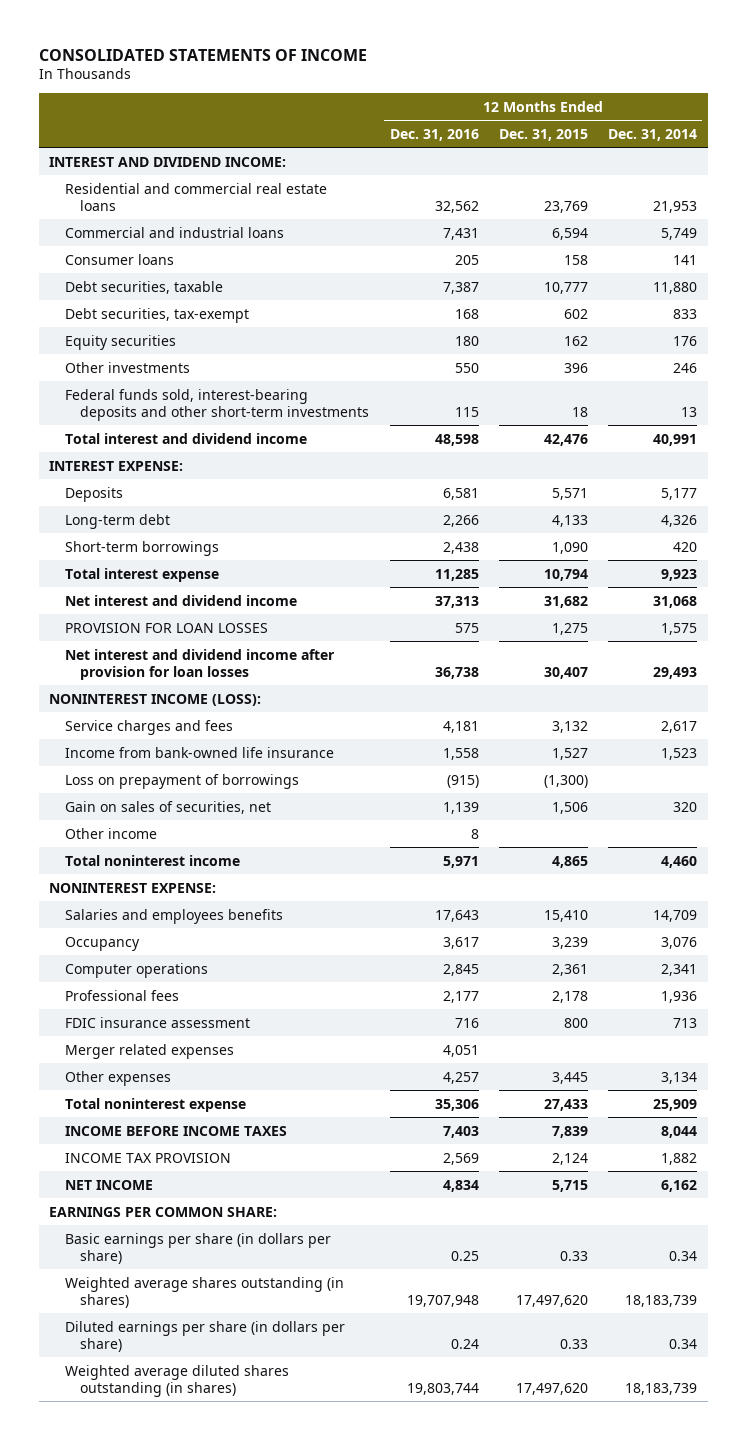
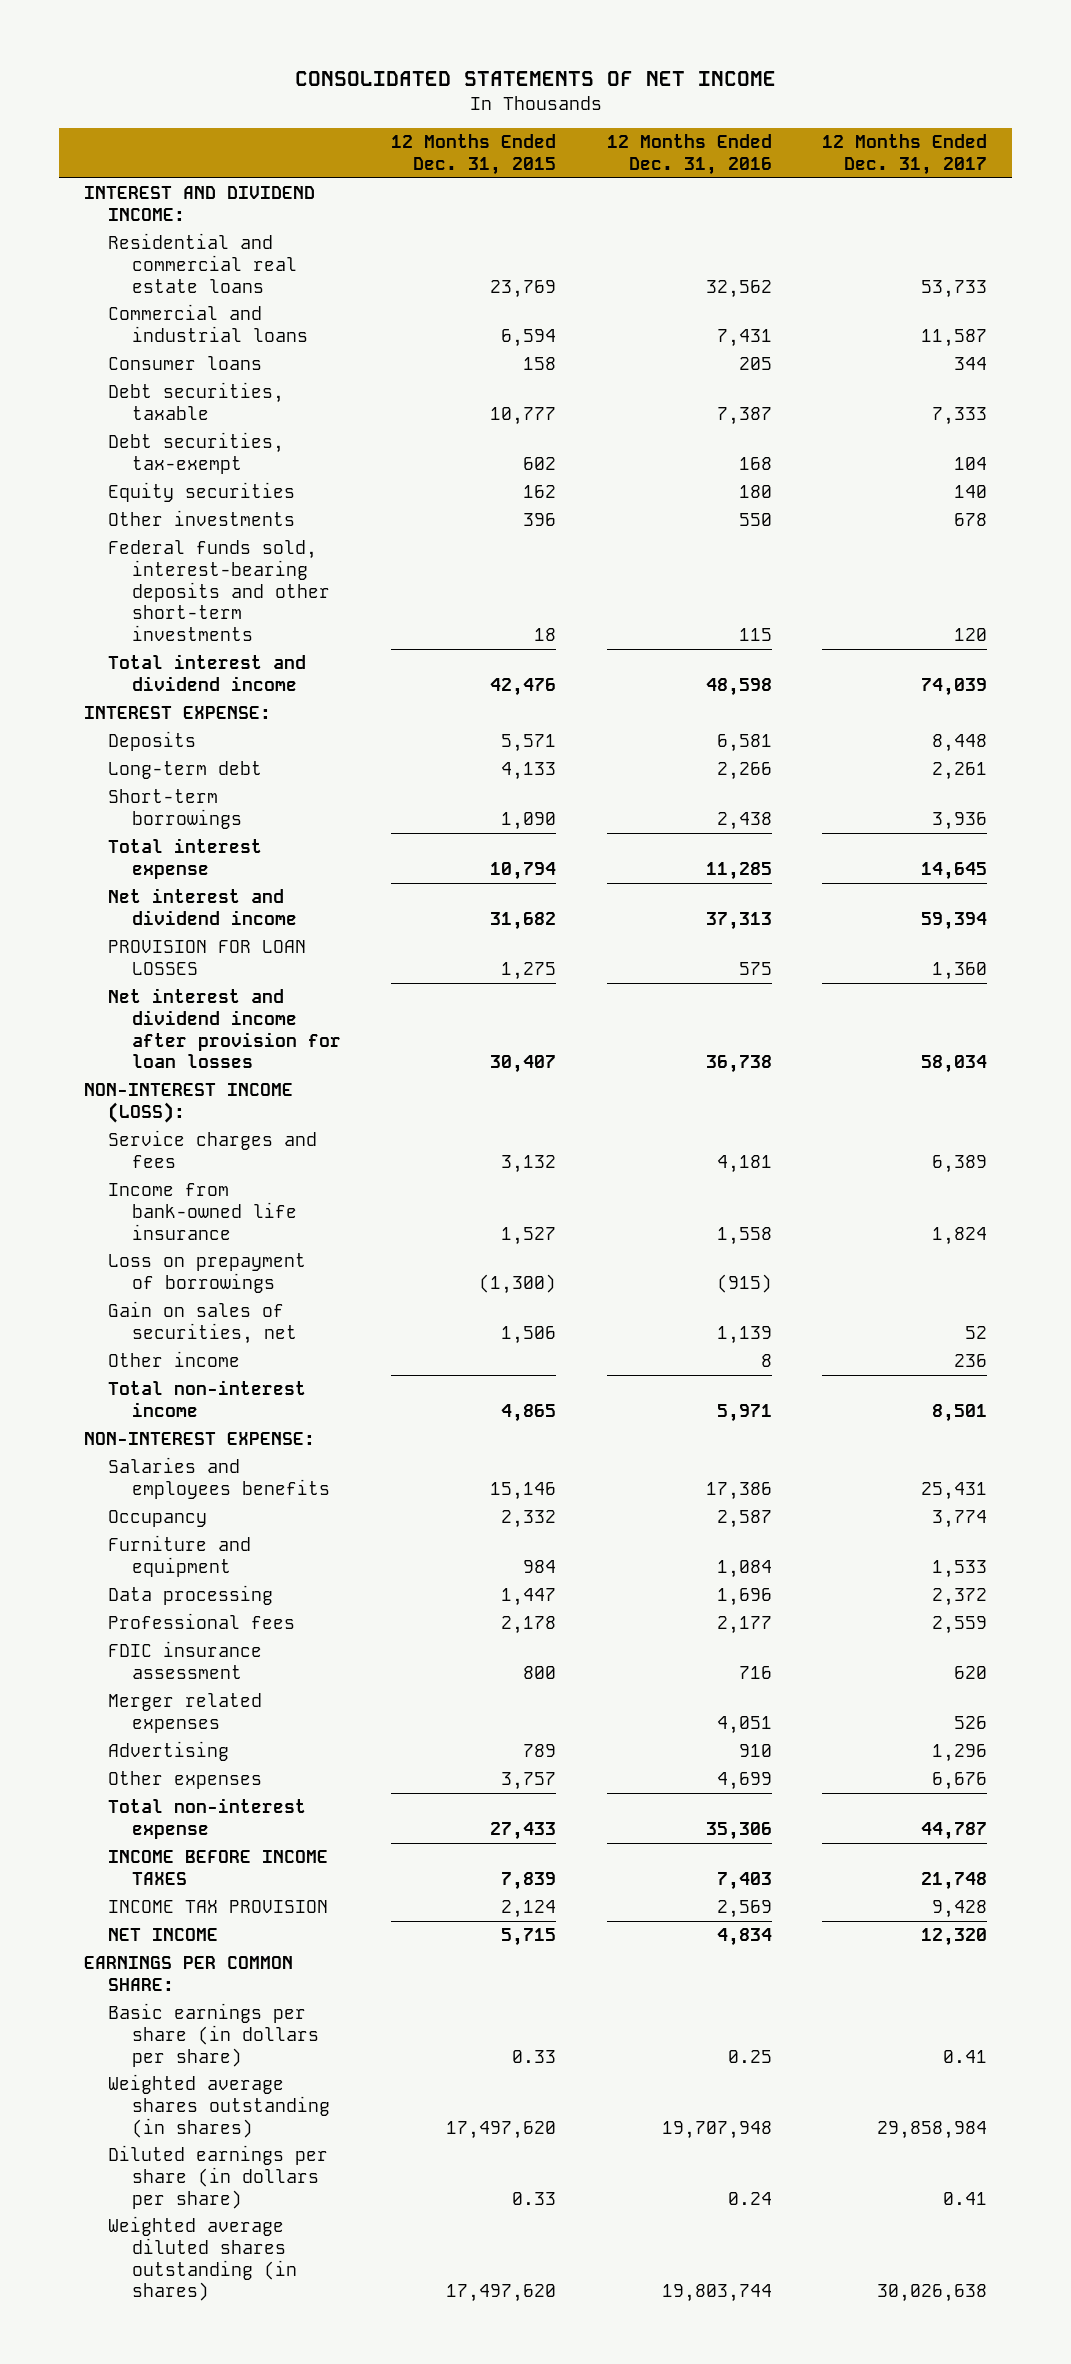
[39,48,368,61] CONSOLIDATED STATEMENTS OF INCOME -> [294,71,776,87] CONSOLIDATED STATEMENTS OF NET INCOME
[608,128,698,141] Dec. 31, 2014 -> none
none -> [822,134,988,176] 12 Months Ended Dec. 31, 2017
[49,693,262,706] NONINTEREST INCOME (LOSS): -> [84,1083,294,1123] NON-INTEREST INCOME (LOSS):
[64,962,208,978] Computer operations -> none
[64,854,240,866] Total noninterest income -> [108,1380,307,1417] Total non-interest income
[49,882,217,893] NONINTEREST EXPENSE: -> [84,1432,316,1446] NON-INTEREST EXPENSE:
[434,909,479,922] 17,643 -> [705,1481,772,1500] 17,386
[543,909,588,922] 15,410 -> [490,1481,557,1500] 15,146
[442,936,479,949] 3,617 -> [716,1510,772,1529] 2,587
[551,936,588,949] 3,239 -> [501,1510,557,1529] 2,332
none -> [108,1535,252,1577] Furniture and equipment
none -> [108,1585,274,1606] Data processing
none -> [108,1741,230,1762] Advertising
[442,1071,479,1084] 4,257 -> [716,1772,772,1791] 4,699
[551,1071,588,1084] 3,445 -> [501,1772,557,1791] 3,757
[64,1097,246,1112] Total noninterest expense -> [108,1798,307,1839] Total non-interest expense

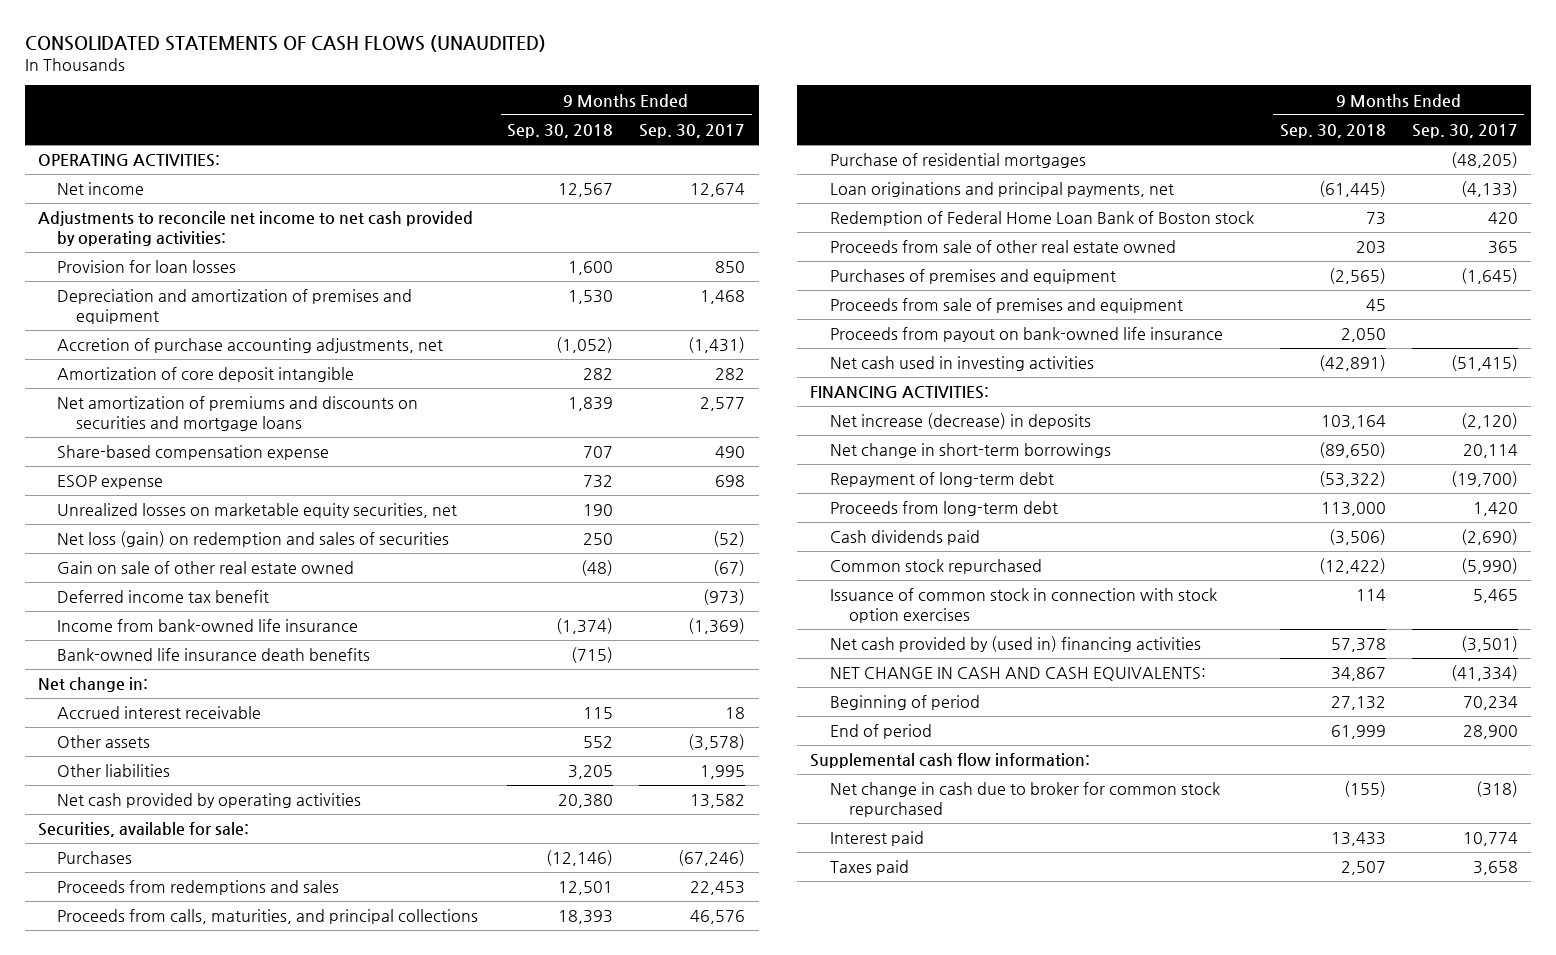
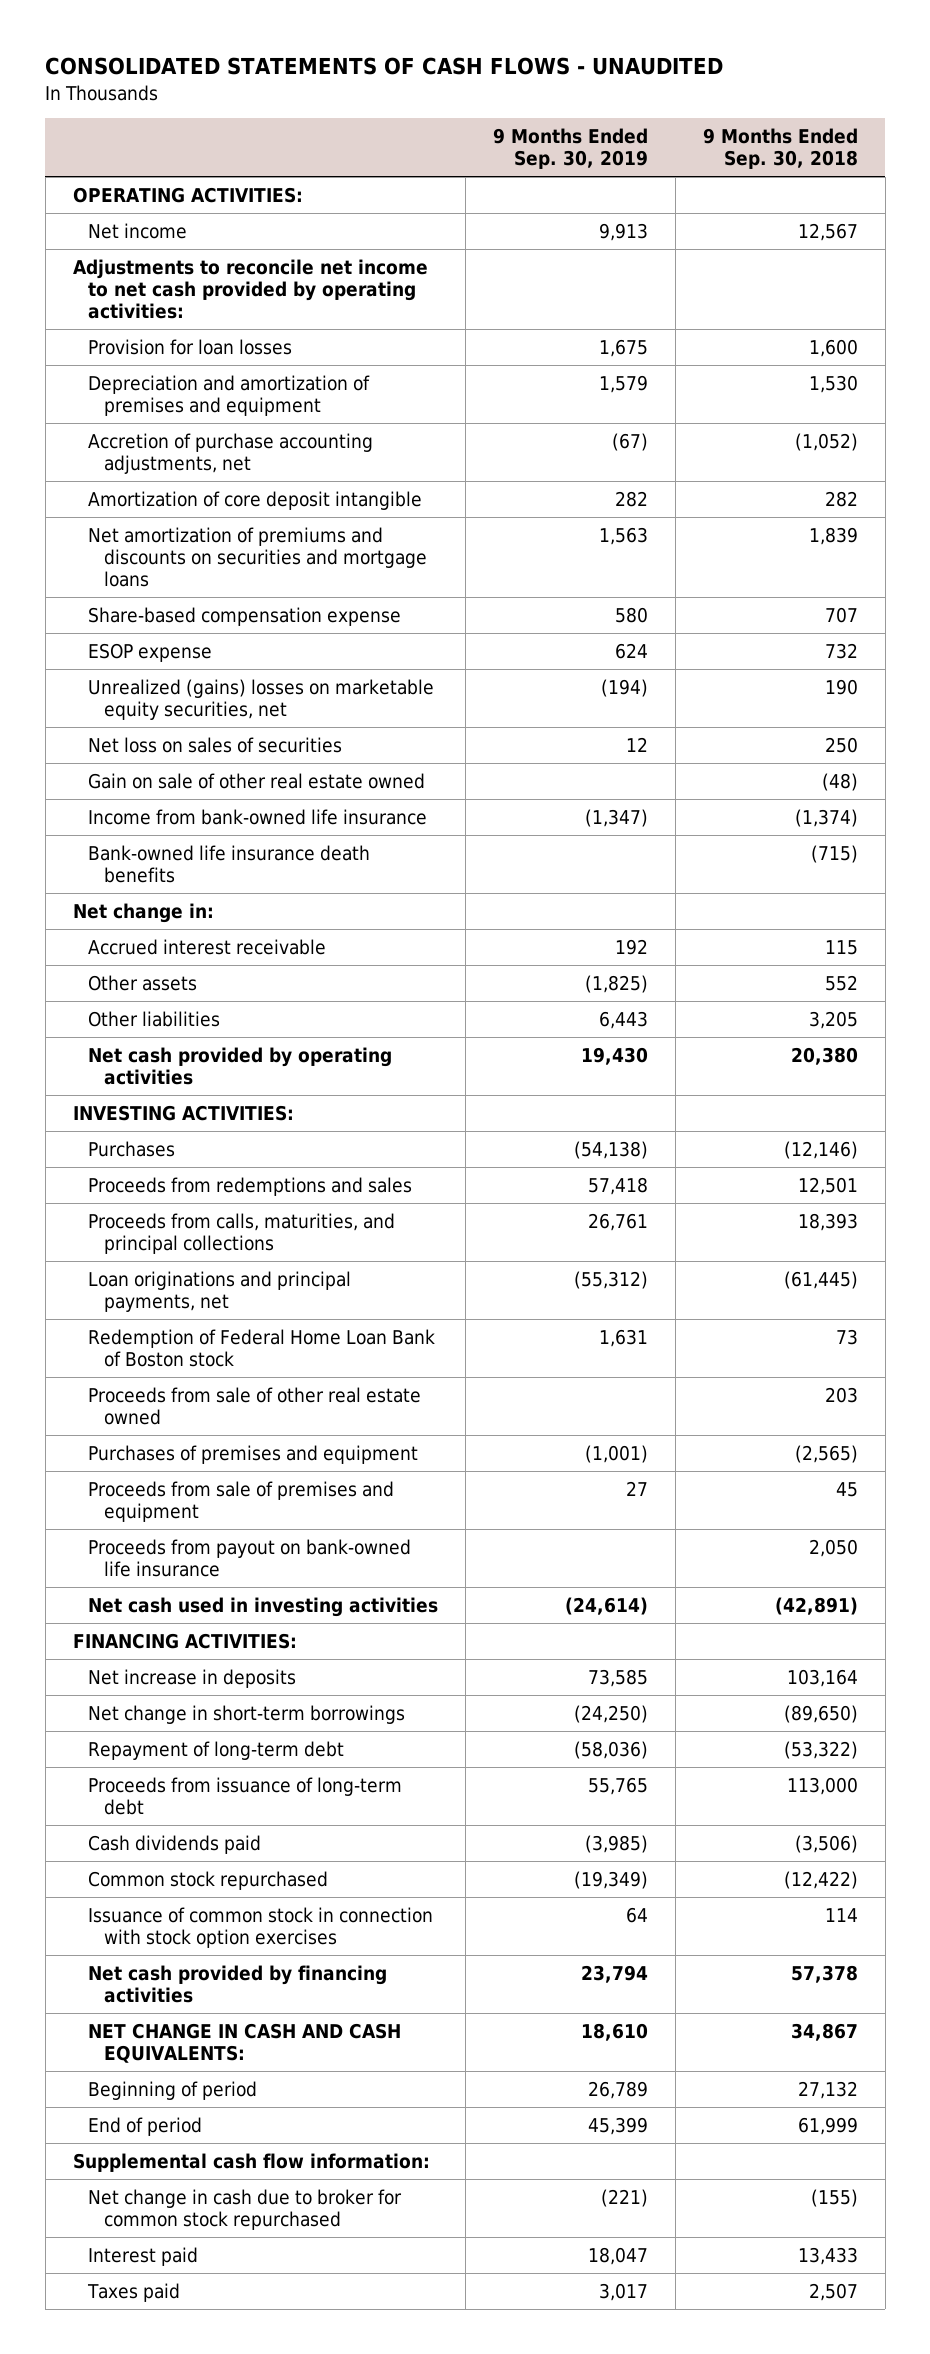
[24,34,546,52] CONSOLIDATED STATEMENTS OF CASH FLOWS (UNAUDITED) -> [45,57,724,76] CONSOLIDATED STATEMENTS OF CASH FLOWS - UNAUDITED
[639,124,746,139] Sep. 30, 2017 -> none
none -> [493,128,649,170] 9 Months Ended Sep. 30, 2019
[57,503,458,519] Unrealized losses on marketable equity securities, net -> [88,678,435,720] Unrealized (gains) losses on marketable equity securities, net
[57,531,450,548] Net loss (gain) on redemption and sales of securities -> [88,736,343,753] Net loss on sales of securities
[57,590,270,604] Deferred income tax benefit -> none
[37,822,249,838] Securities, available for sale: -> none
none -> [72,1104,294,1121] INVESTING ACTIVITIES:
[829,153,1086,169] Purchase of residential mortgages -> none
[829,413,1091,430] Net increase (decrease) in deposits -> [88,1668,297,1688] Net increase in deposits
[829,501,1058,517] Proceeds from long-term debt -> [88,1776,403,1815] Proceeds from issuance of long-term debt
[829,636,1201,653] Net cash provided by (used in) financing activities -> [88,1964,388,2003] Net cash provided by financing activities

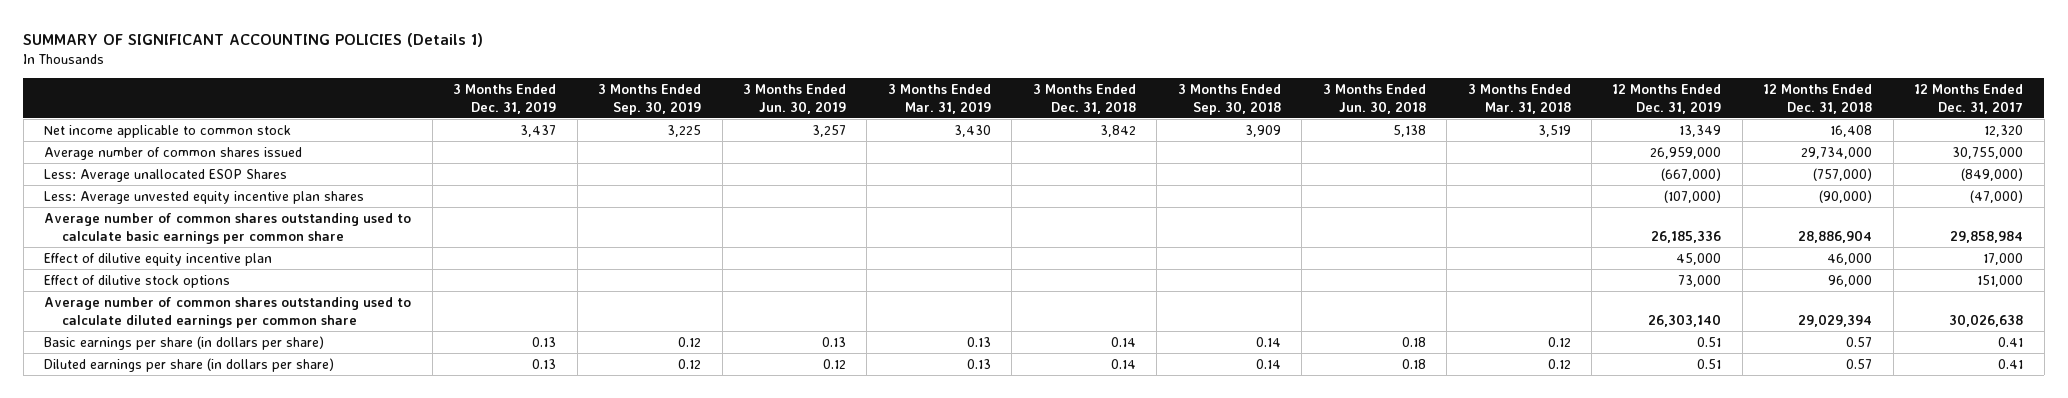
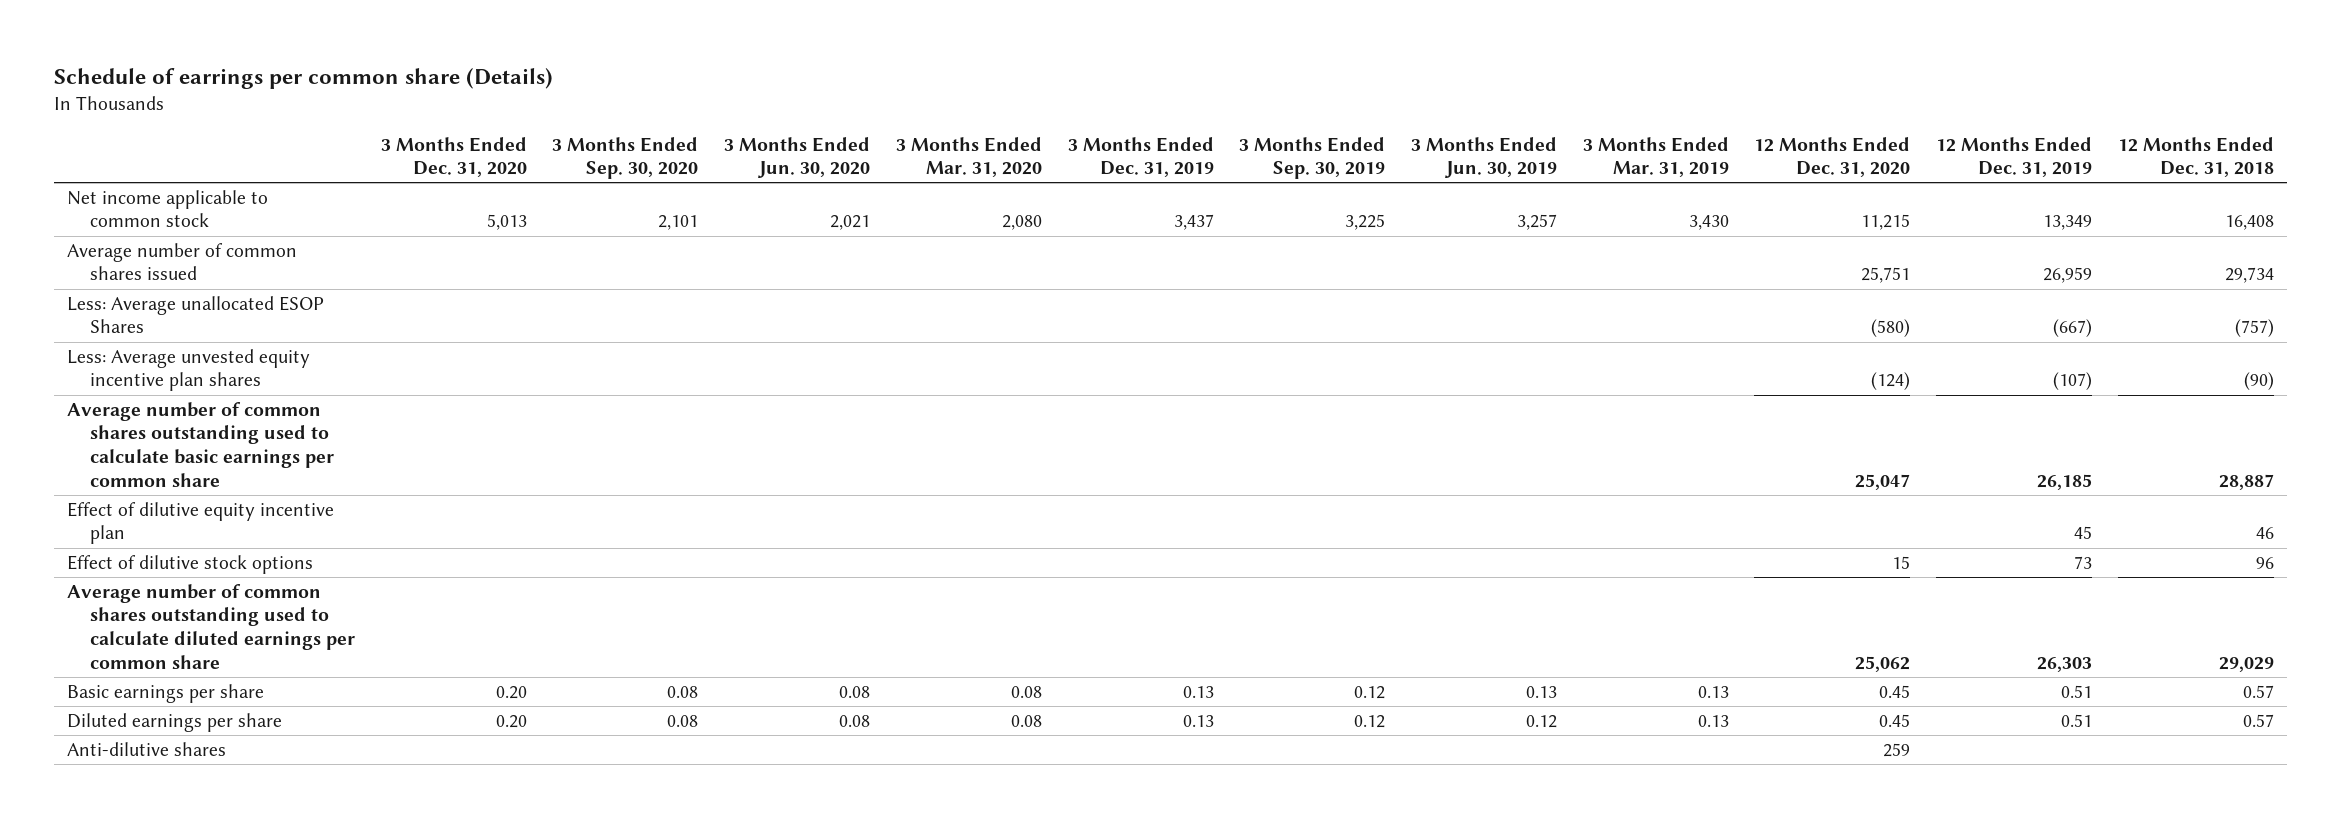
[23,33,484,48] SUMMARY OF SIGNIFICANT ACCOUNTING POLICIES (Details 1) -> [54,68,554,90] Schedule of earrings per common share (Details)
[1032,83,1136,114] 3 Months Ended Dec. 31, 2018 -> none
[1177,83,1281,115] 3 Months Ended Sep. 30, 2018 -> none
[1322,83,1426,114] 3 Months Ended Jun. 30, 2018 -> none
[1467,83,1571,114] 3 Months Ended Mar. 31, 2018 -> none
[1914,83,2024,114] 12 Months Ended Dec. 31, 2017 -> none
none -> [380,136,527,178] 3 Months Ended Dec. 31, 2020
none -> [552,136,699,180] 3 Months Ended Sep. 30, 2020
none -> [724,136,871,179] 3 Months Ended Jun. 30, 2020
none -> [895,136,1042,178] 3 Months Ended Mar. 31, 2020
none -> [1754,136,1911,178] 12 Months Ended Dec. 31, 2020
[1650,146,1722,159] 26,959,000 -> [2042,267,2092,284] 26,959
[1801,146,1873,159] 29,734,000 -> [2224,267,2274,284] 29,734
[1661,167,1722,181] (667,000) -> [2052,319,2092,338] (667)
[1813,167,1873,181] (757,000) -> [2234,319,2274,338] (757)
[1664,189,1722,203] (107,000) -> [2052,372,2092,391] (107)
[1819,189,1873,203] (90,000) -> [2243,372,2274,391] (90)
[1651,230,1722,243] 26,185,336 -> [2036,473,2092,490] 26,185
[1798,229,1873,243] 28,886,904 -> [2218,473,2274,490] 28,887
[1676,252,1722,265] 45,000 -> [2073,526,2092,540] 45
[1827,252,1873,265] 46,000 -> [2255,527,2274,540] 46
[1678,274,1722,287] 73,000 -> [2073,555,2092,569] 73
[1828,274,1873,287] 96,000 -> [2255,556,2274,569] 96
[1648,313,1722,327] 26,303,140 -> [2036,656,2092,672] 26,303
[1798,313,1873,327] 29,029,394 -> [2218,656,2274,672] 29,029
[44,335,325,350] Basic earnings per share (in dollars per share) -> [66,683,264,703] Basic earnings per share
[44,357,335,372] Diluted earnings per share (in dollars per share) -> [66,712,282,732] Diluted earnings per share
none -> [66,741,226,756] Anti-dilutive shares

